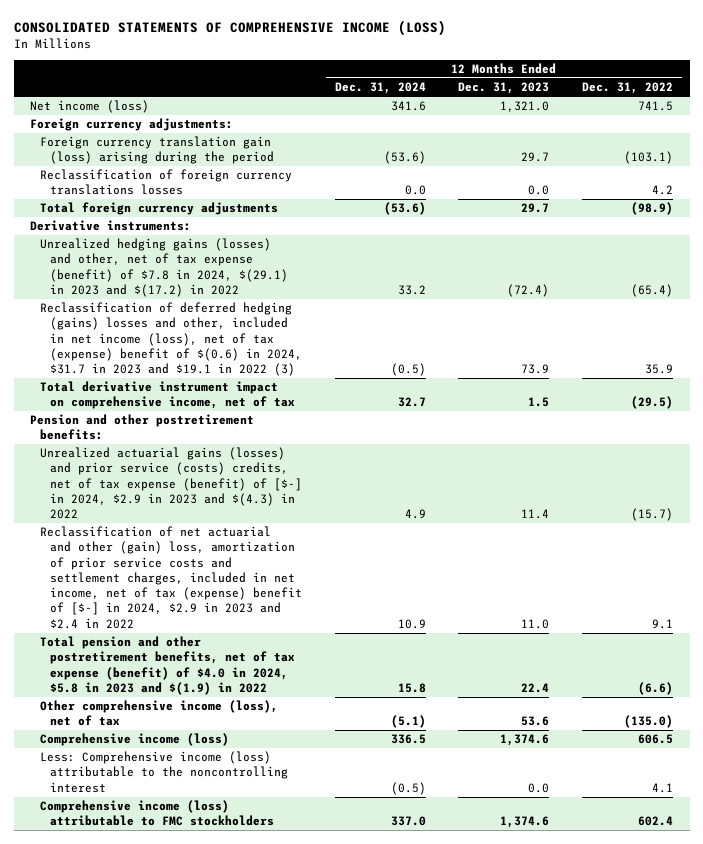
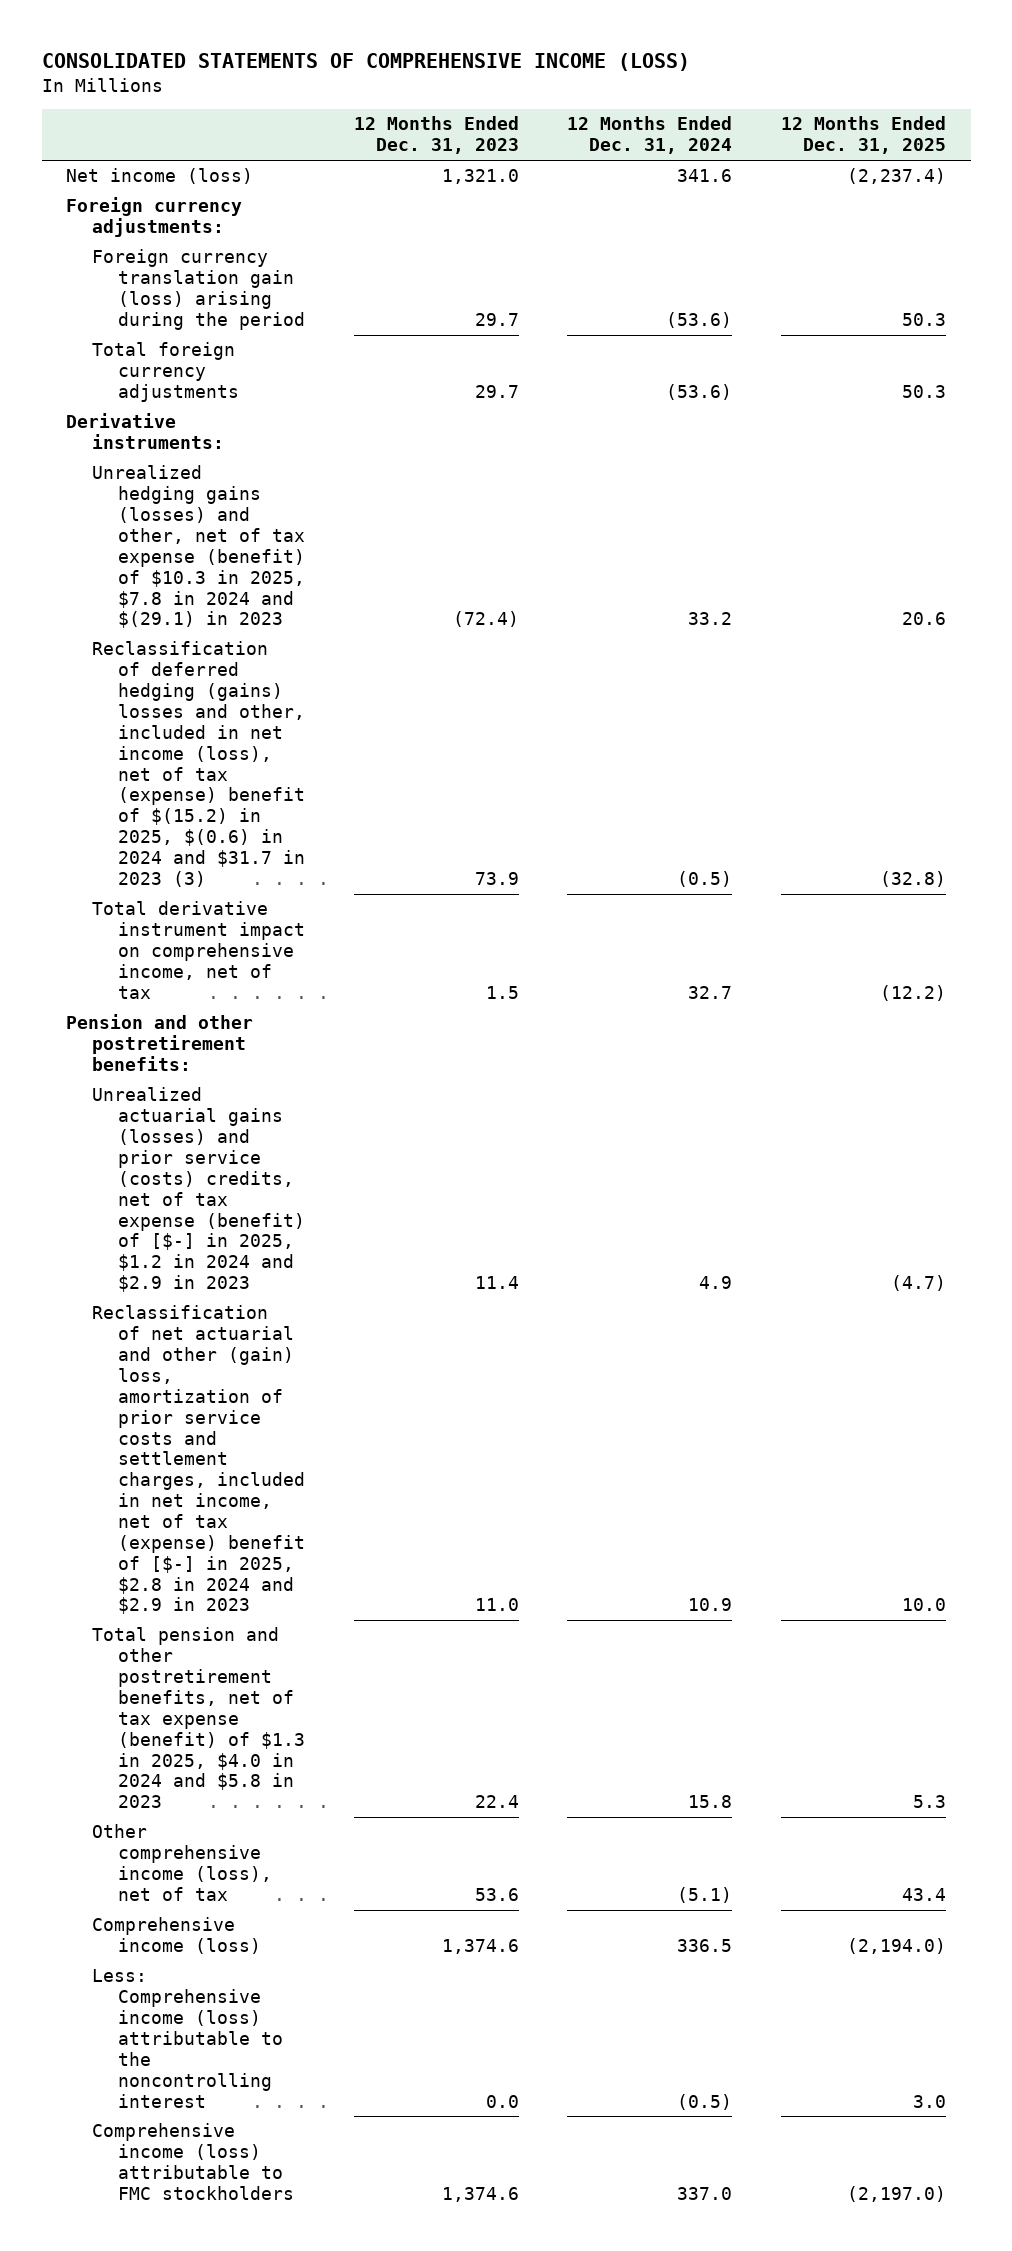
[582,82,674,95] Dec. 31, 2022 -> none
none -> [781,116,947,155] 12 Months Ended Dec. 31, 2025
[39,169,292,196] Reclassification of foreign currency translations losses -> none
[39,238,288,297] Unrealized hedging gains (losses) and other, net of tax expense (benefit) of $7.8 in 2024, $(29.1) in 2023 and $(17.2) in 2022 -> [91,465,305,629] Unrealized hedging gains (losses) and other, net of tax expense (benefit) of $10.3 in 2025, $7.8 in 2024 and $(29.1) in 2023
[39,302,302,377] Reclassification of deferred hedging (gains) losses and other, included in net income (loss), net of tax (expense) benefit of $(0.6) in 2024, $31.7 in 2023 and $19.1 in 2022 (3) -> [91,641,305,887] Reclassification of deferred hedging (gains) losses and other, included in net income (loss), net of tax (expense) benefit of $(15.2) in 2025, $(0.6) in 2024 and $31.7 in 2023 (3)
[39,447,302,520] Unrealized actuarial gains (losses) and prior service (costs) credits, net of tax expense (benefit) of [$-] in 2024, $2.9 in 2023 and $(4.3) in 2022 -> [91,1087,305,1293] Unrealized actuarial gains (losses) and prior service (costs) credits, net of tax expense (benefit) of [$-] in 2025, $1.2 in 2024 and $2.9 in 2023
[39,526,302,629] Reclassification of net actuarial and other (gain) loss, amortization of prior service costs and settlement charges, included in net income, net of tax (expense) benefit of [$-] in 2024, $2.9 in 2023 and $2.4 in 2022 -> [91,1305,305,1615] Reclassification of net actuarial and other (gain) loss, amortization of prior service costs and settlement charges, included in net income, net of tax (expense) benefit of [$-] in 2025, $2.8 in 2024 and $2.9 in 2023
[39,636,295,695] Total pension and other postretirement benefits, net of tax expense (benefit) of $4.0 in 2024, $5.8 in 2023 and $(1.9) in 2022 -> [91,1627,305,1809] Total pension and other postretirement benefits, net of tax expense (benefit) of $1.3 in 2025, $4.0 in 2024 and $5.8 in 2023

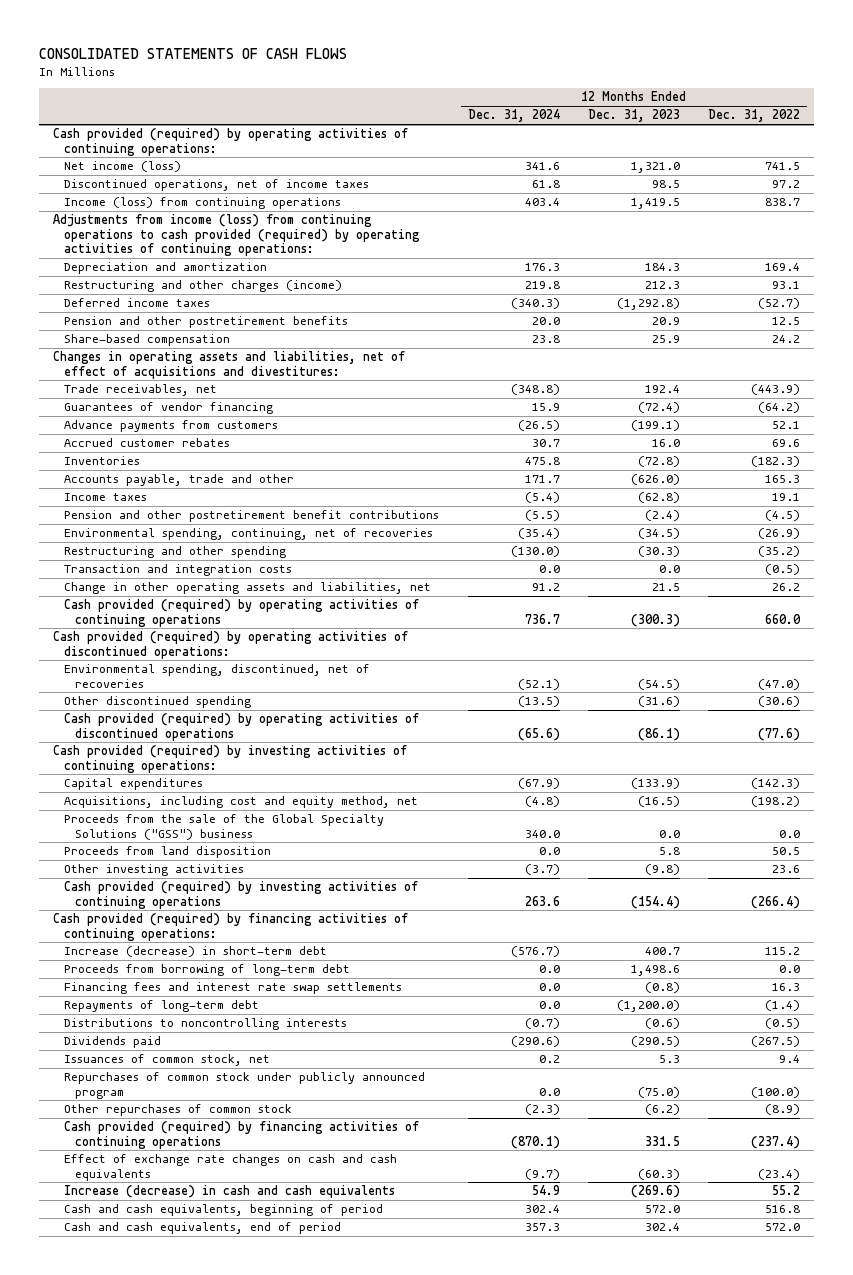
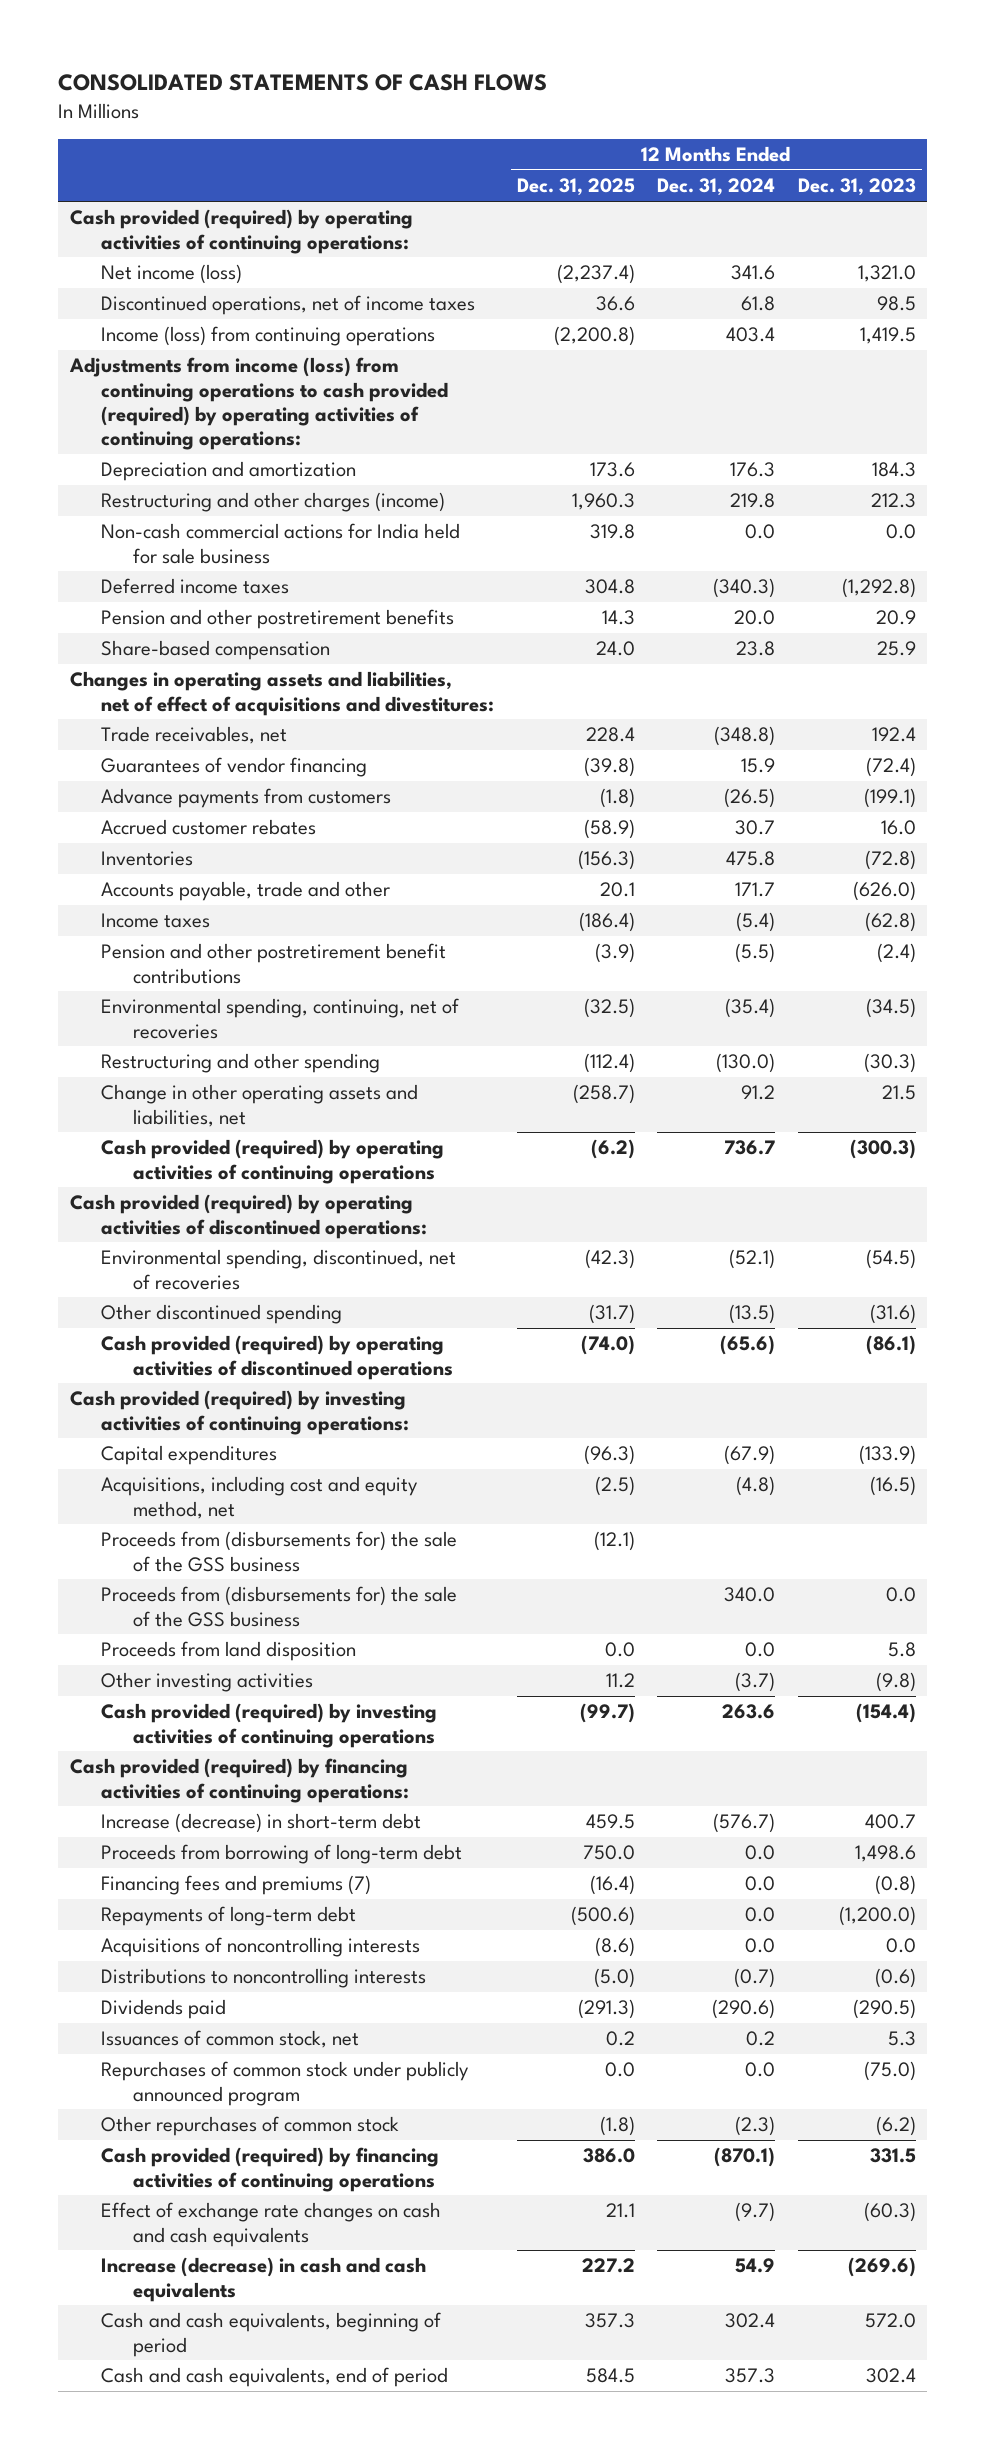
[708,109,801,123] Dec. 31, 2022 -> none
none -> [516,178,635,197] Dec. 31, 2025
none -> [101,523,461,564] Non-cash commercial actions for India held for sale business
[64,564,293,577] Transaction and integration costs -> none
none -> [101,1531,458,1572] Proceeds from (disbursements for) the sale of the GSS business
[64,814,385,840] Proceeds from the sale of the Global Specialty Solutions ("GSS") business -> [101,1586,458,1627] Proceeds from (disbursements for) the sale of the GSS business
[64,982,403,995] Financing fees and interest rate swap settlements -> [101,1875,372,1896] Financing fees and premiums (7)
none -> [101,1937,421,1958] Acquisitions of noncontrolling interests

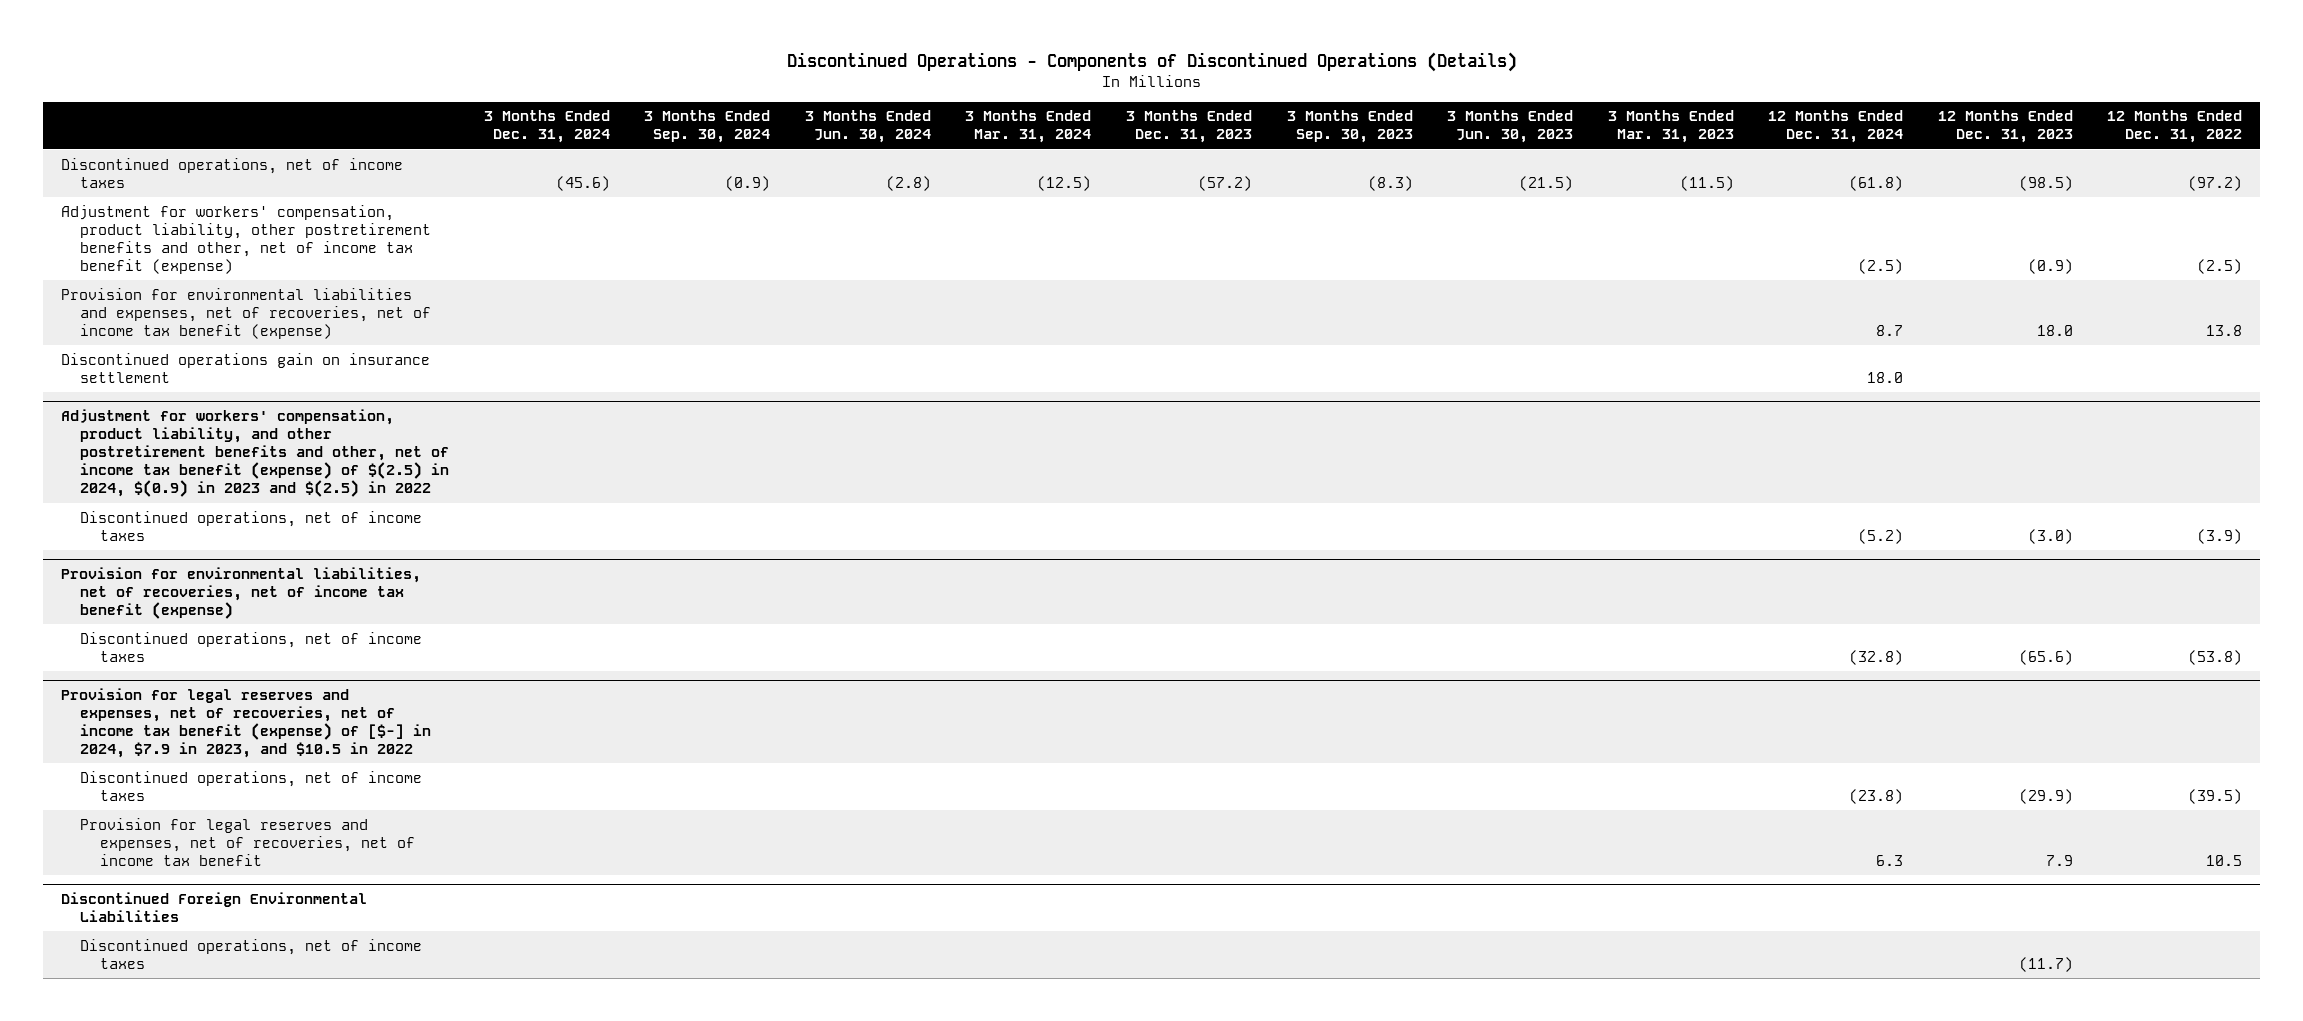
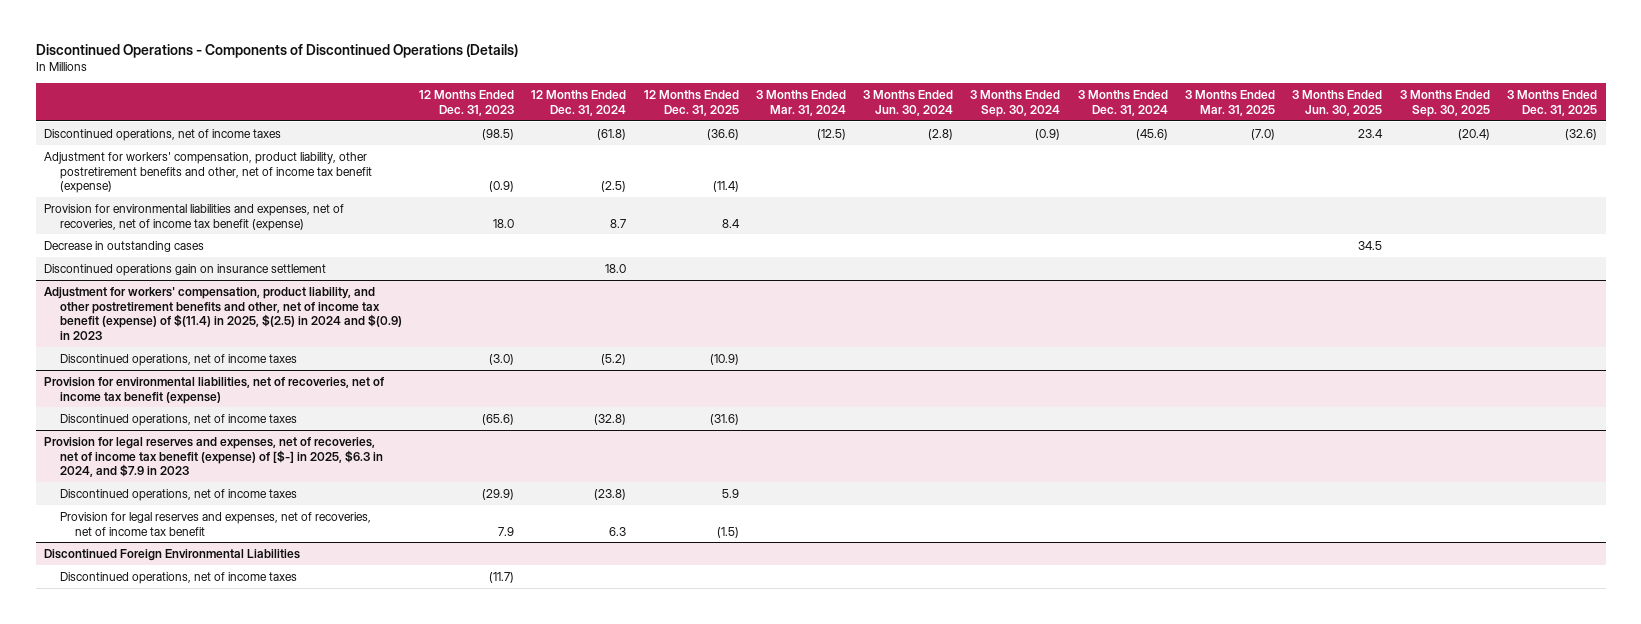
[1126,110,1253,144] 3 Months Ended Dec. 31, 2023 -> none
[1286,110,1413,144] 3 Months Ended Sep. 30, 2023 -> none
[1447,110,1574,144] 3 Months Ended Jun. 30, 2023 -> none
[1607,110,1734,144] 3 Months Ended Mar. 31, 2023 -> none
[2107,110,2243,144] 12 Months Ended Dec. 31, 2022 -> none
none -> [643,90,739,116] 12 Months Ended Dec. 31, 2025
none -> [1184,90,1275,116] 3 Months Ended Mar. 31, 2025
none -> [1292,90,1383,116] 3 Months Ended Jun. 30, 2025
none -> [1399,90,1490,117] 3 Months Ended Sep. 30, 2025
none -> [1506,90,1597,116] 3 Months Ended Dec. 31, 2025
none -> [44,240,205,252] Decrease in outstanding cases
[60,408,450,498] Adjustment for workers' compensation, product liability, and other postretirement benefits and other, net of income tax benefit (expense) of $(2.5) in 2024, $(0.9) in 2023 and $(2.5) in 2022 -> [44,286,402,341] Adjustment for workers' compensation, product liability, and other postretirement benefits and other, net of income tax benefit (expense) of $(11.4) in 2025, $(2.5) in 2024 and $(0.9) in 2023
[60,687,432,759] Provision for legal reserves and expenses, net of recoveries, net of income tax benefit (expense) of [$-] in 2024, $7.9 in 2023, and $10.5 in 2022 -> [44,436,383,478] Provision for legal reserves and expenses, net of recoveries, net of income tax benefit (expense) of [$-] in 2025, $6.3 in 2024, and $7.9 in 2023

